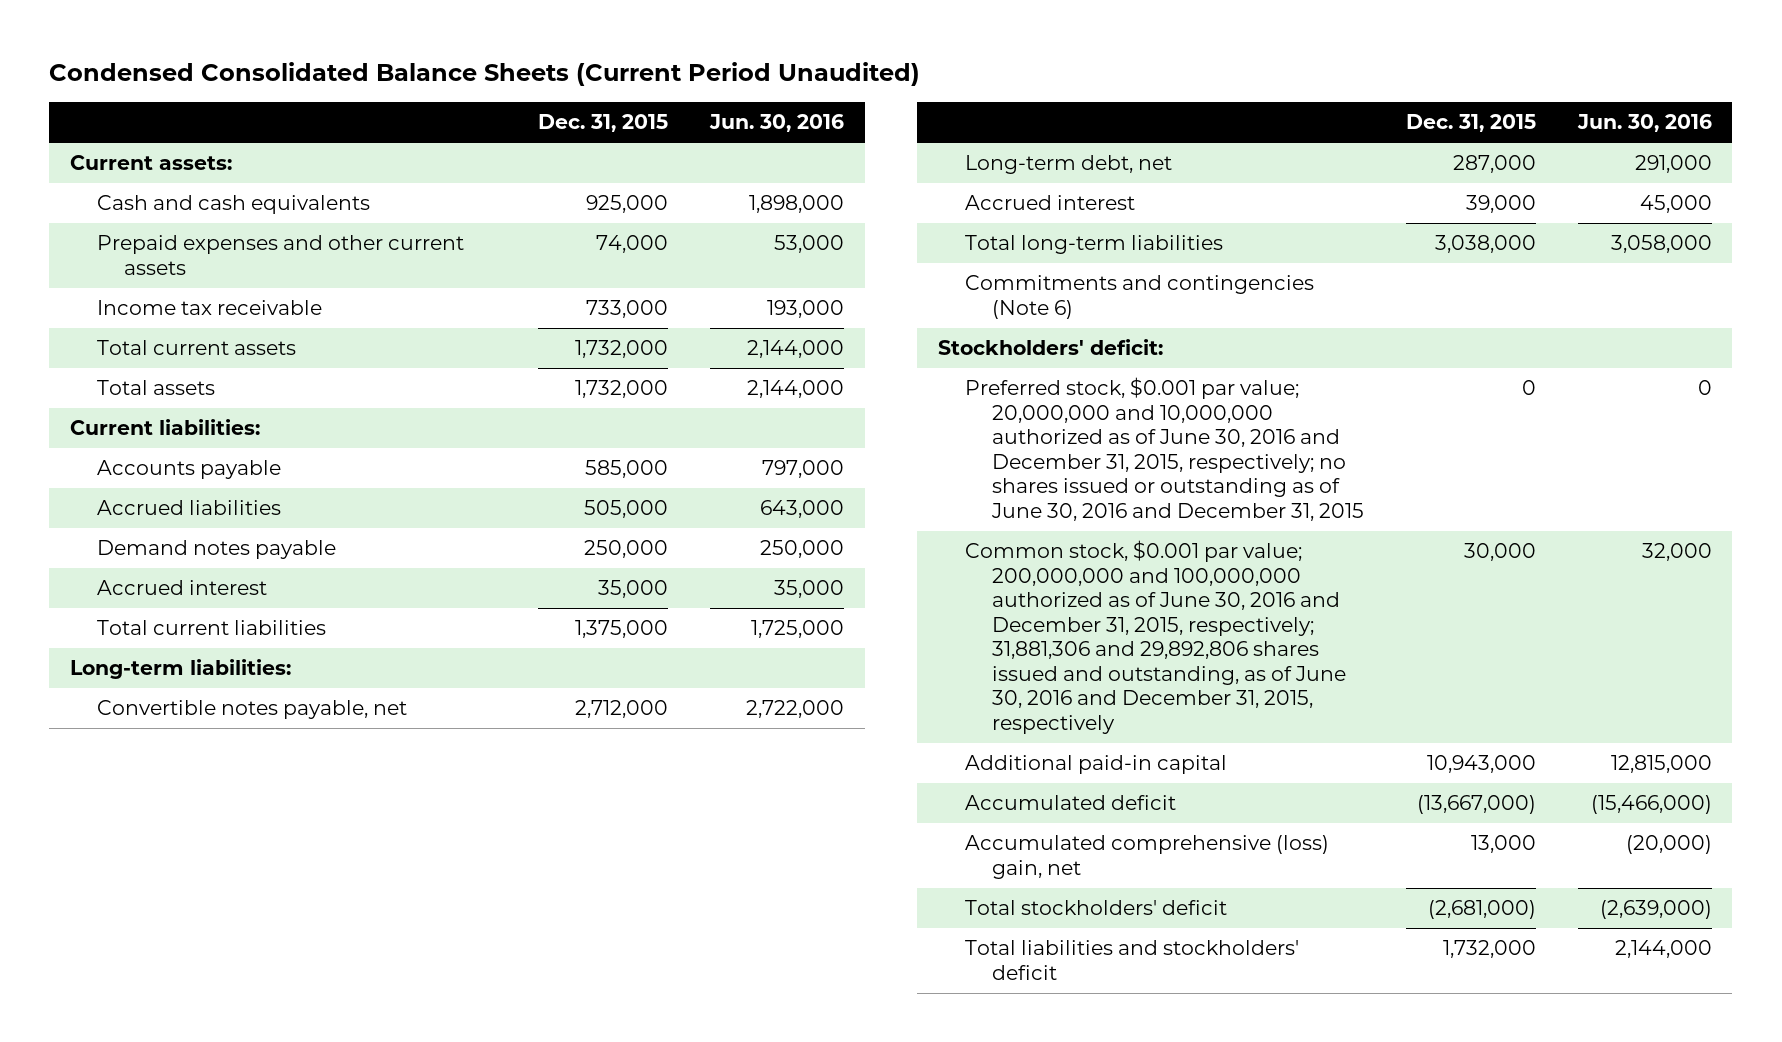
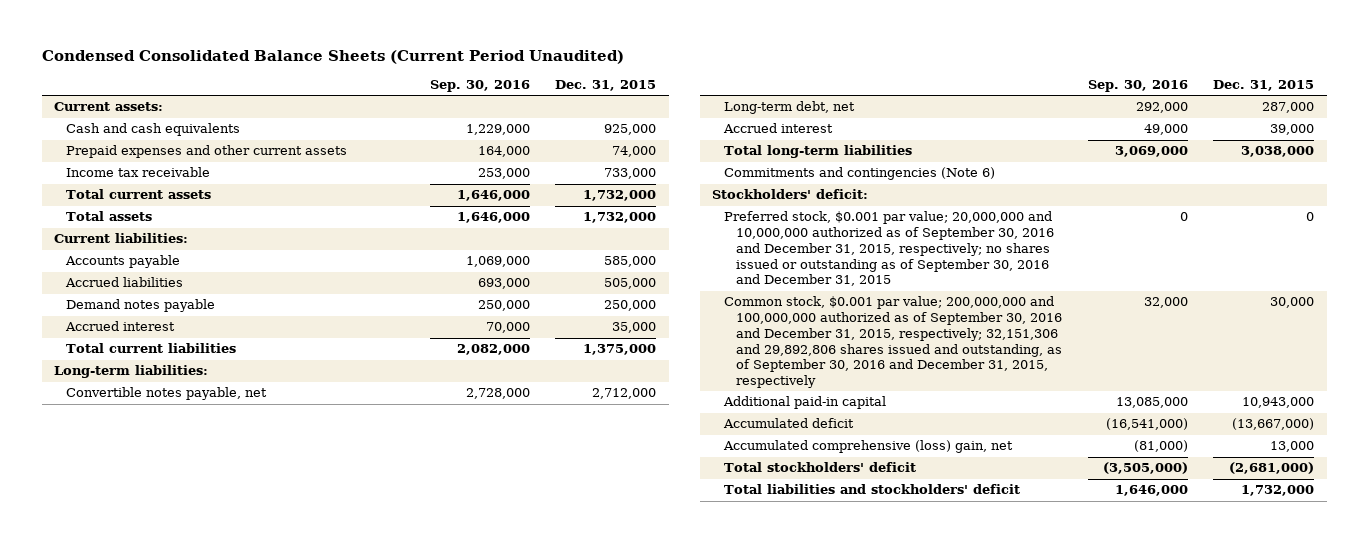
[709,114,845,133] Jun. 30, 2016 -> none
none -> [429,79,530,92] Sep. 30, 2016
[964,377,1364,521] Preferred stock, $0.001 par value; 20,000,000 and 10,000,000 authorized as of June 30, 2016 and December 31, 2015, respectively; no shares issued or outstanding as of June 30, 2016 and December 31, 2015 -> [724,211,1055,287] Preferred stock, $0.001 par value; 20,000,000 and 10,000,000 authorized as of September 30, 2016 and December 31, 2015, respectively; no shares issued or outstanding as of September 30, 2016 and December 31, 2015
[964,540,1346,734] Common stock, $0.001 par value; 200,000,000 and 100,000,000 authorized as of June 30, 2016 and December 31, 2015, respectively; 31,881,306 and 29,892,806 shares issued and outstanding, as of June 30, 2016 and December 31, 2015, respectively -> [724,296,1063,388] Common stock, $0.001 par value; 200,000,000 and 100,000,000 authorized as of September 30, 2016 and December 31, 2015, respectively; 32,151,306 and 29,892,806 shares issued and outstanding, as of September 30, 2016 and December 31, 2015, respectively

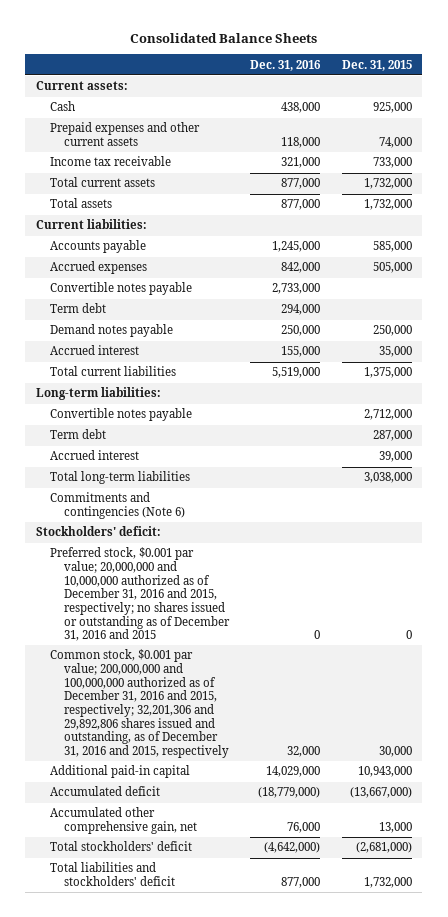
[41,49,624,64] Condensed Consolidated Balance Sheets (Current Period Unaudited) -> [129,32,317,43] Consolidated Balance Sheets
[429,79,530,92] Sep. 30, 2016 -> none
none -> [250,59,322,71] Dec. 31, 2016
[66,123,241,137] Cash and cash equivalents -> [49,101,75,112] Cash
[65,277,184,288] Accrued liabilities -> [49,261,147,275] Accrued expenses
none -> [49,282,192,296] Convertible notes payable
none -> [49,303,106,314] Term debt
[66,387,268,401] Convertible notes payable, net -> [49,408,192,422] Convertible notes payable
[724,101,856,115] Long-term debt, net -> [49,429,106,440] Term debt
[724,211,1055,287] Preferred stock, $0.001 par value; 20,000,000 and 10,000,000 authorized as of September 30, 2016 and December 31, 2015, respectively; no shares issued or outstanding as of September 30, 2016 and December 31, 2015 -> [49,547,230,642] Preferred stock, $0.001 par value; 20,000,000 and 10,000,000 authorized as of December 31, 2016 and 2015, respectively; no shares issued or outstanding as of December 31, 2016 and 2015
[724,296,1063,388] Common stock, $0.001 par value; 200,000,000 and 100,000,000 authorized as of September 30, 2016 and December 31, 2015, respectively; 32,151,306 and 29,892,806 shares issued and outstanding, as of September 30, 2016 and December 31, 2015, respectively -> [49,649,229,758] Common stock, $0.001 par value; 200,000,000 and 100,000,000 authorized as of December 31, 2016 and 2015, respectively; 32,201,306 and 29,892,806 shares issued and outstanding, as of December 31, 2016 and 2015, respectively
[723,440,1014,454] Accumulated comprehensive (loss) gain, net -> [49,807,197,835] Accumulated other comprehensive gain, net

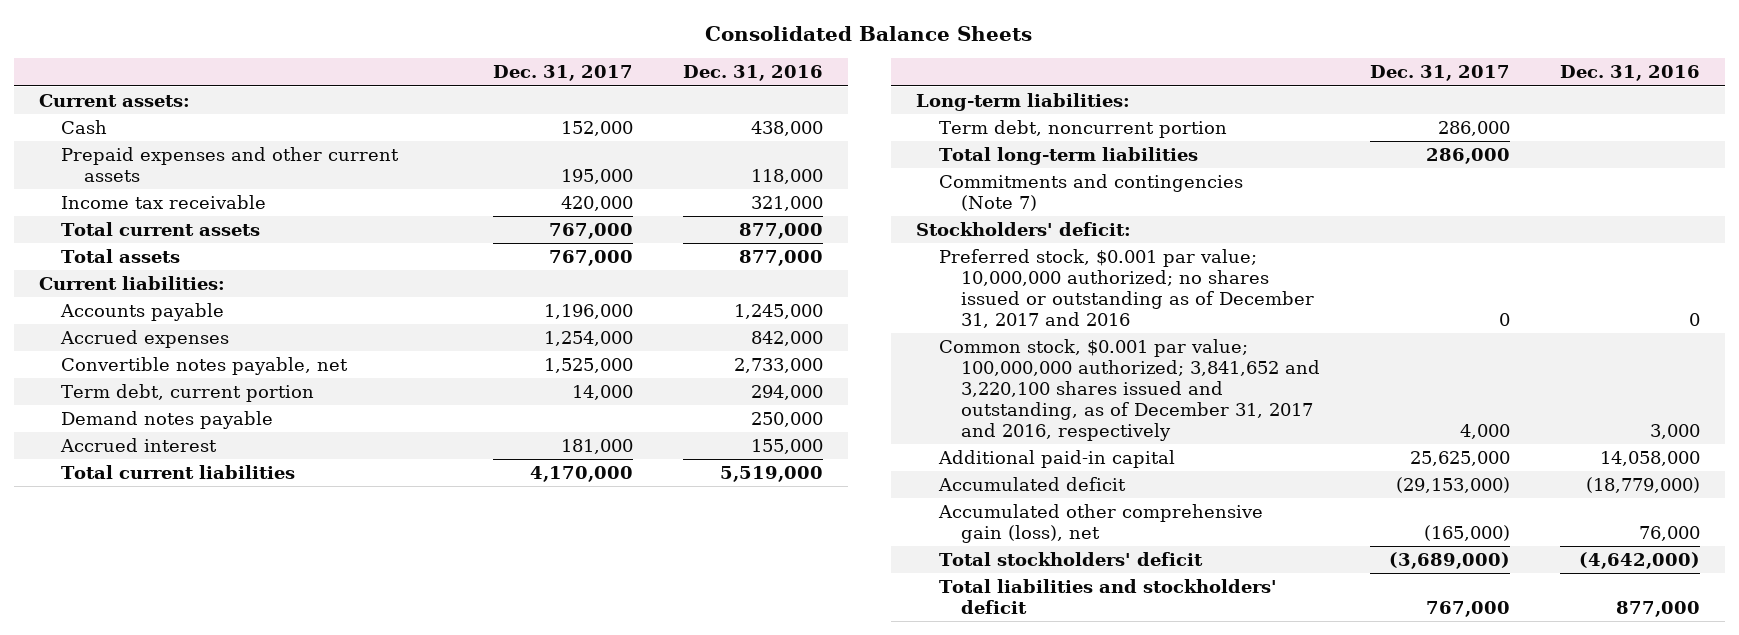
[341,59,412,71] Dec. 31, 2015 -> none
none -> [492,65,633,82] Dec. 31, 2017
[49,282,192,296] Convertible notes payable -> [61,356,349,375] Convertible notes payable, net
[49,303,106,314] Term debt -> [61,383,315,402] Term debt, current portion
[49,408,192,422] Convertible notes payable -> none
[49,450,139,461] Accrued interest -> none
[49,429,106,440] Term debt -> [938,119,1227,138] Term debt, noncurrent portion
[49,492,185,520] Commitments and contingencies (Note 6) -> [938,173,1243,211] Commitments and contingencies (Note 7)
[49,547,230,642] Preferred stock, $0.001 par value; 20,000,000 and 10,000,000 authorized as of December 31, 2016 and 2015, respectively; no shares issued or outstanding as of December 31, 2016 and 2015 -> [938,248,1315,328] Preferred stock, $0.001 par value; 10,000,000 authorized; no shares issued or outstanding as of December 31, 2017 and 2016
[49,649,229,758] Common stock, $0.001 par value; 200,000,000 and 100,000,000 authorized as of December 31, 2016 and 2015, respectively; 32,201,306 and 29,892,806 shares issued and outstanding, as of December 31, 2016 and 2015, respectively -> [938,338,1321,441] Common stock, $0.001 par value; 100,000,000 authorized; 3,841,652 and 3,220,100 shares issued and outstanding, as of December 31, 2017 and 2016, respectively
[287,745,321,757] 32,000 -> [1649,423,1700,439] 3,000
[266,766,321,778] 14,029,000 -> [1599,450,1700,466] 14,058,000
[49,807,197,835] Accumulated other comprehensive gain, net -> [937,503,1263,543] Accumulated other comprehensive gain (loss), net

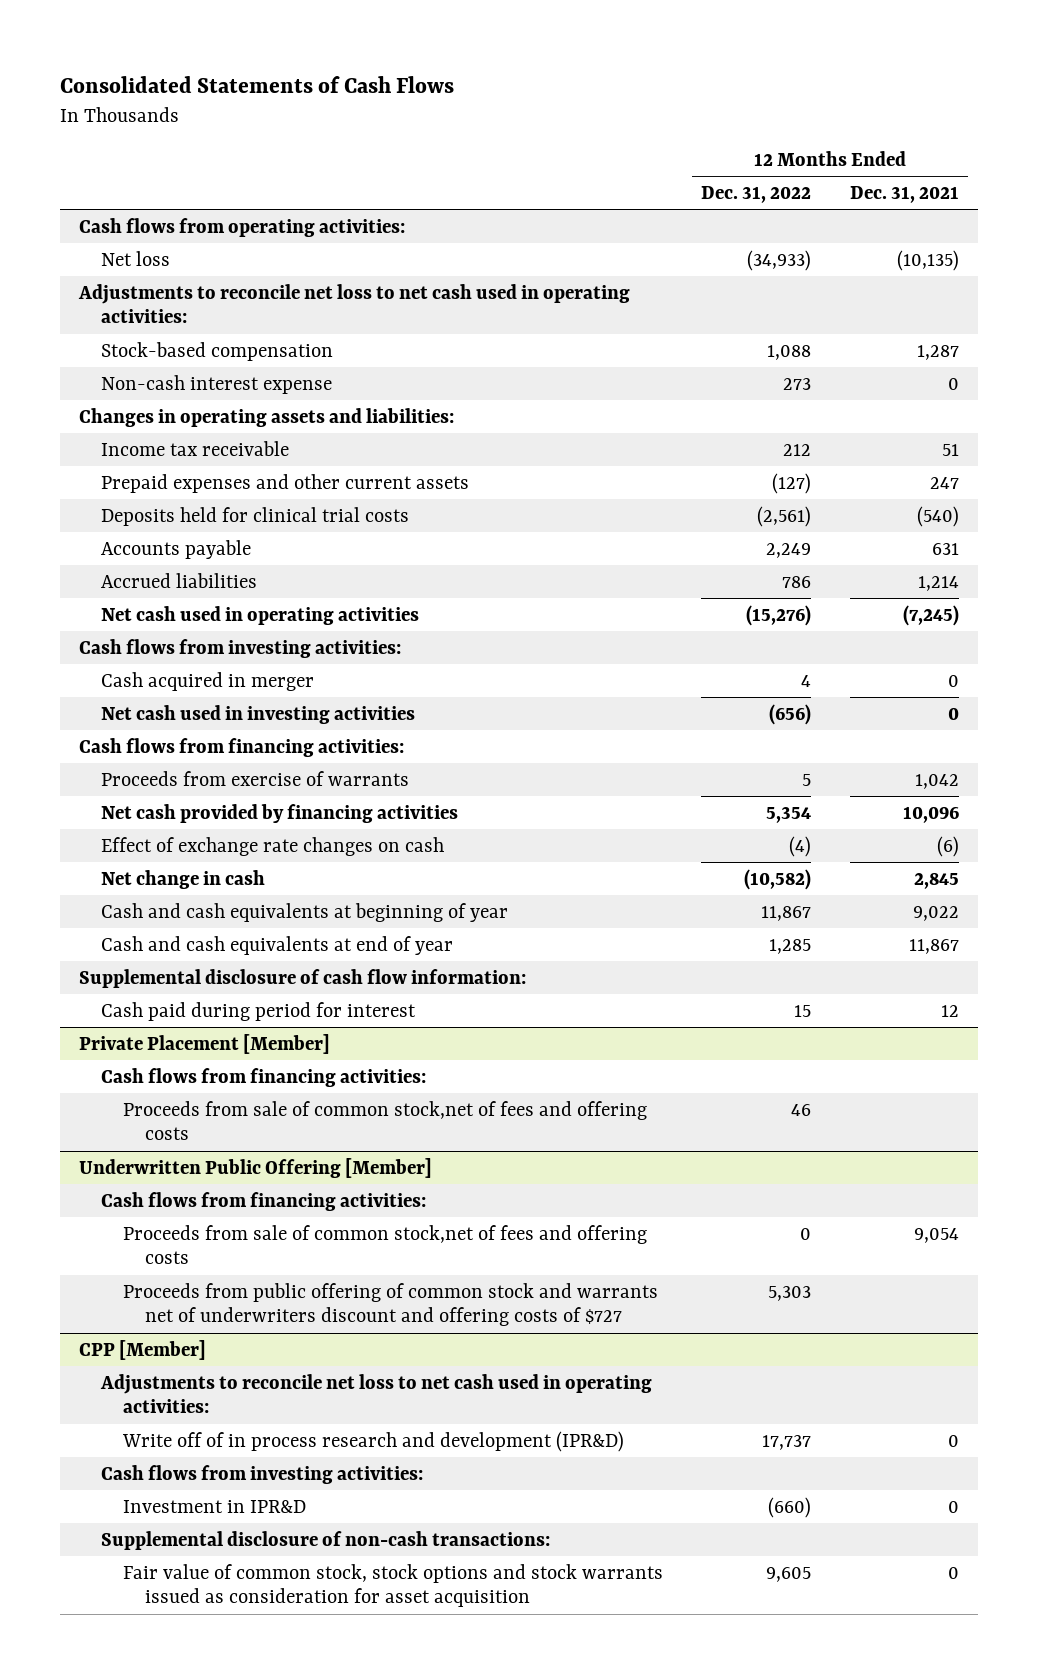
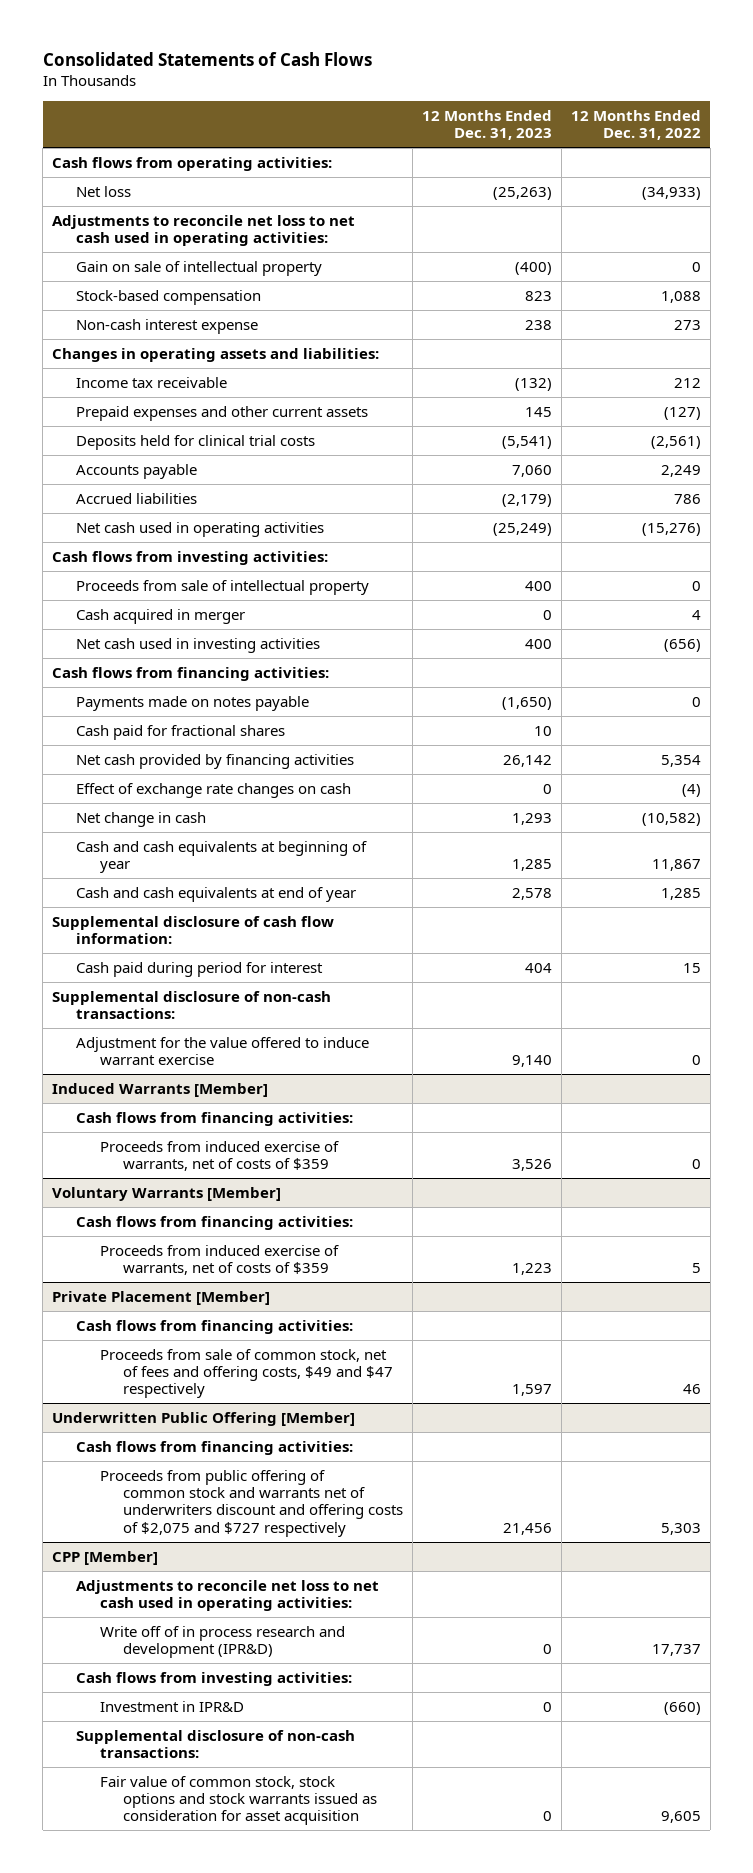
[849,185,959,203] Dec. 31, 2021 -> none
none -> [422,109,553,141] 12 Months Ended Dec. 31, 2023
none -> [75,260,322,276] Gain on sale of intellectual property
none -> [75,579,369,595] Proceeds from sale of intellectual property
[100,770,409,786] Proceeds from exercise of warrants -> none
none -> [75,695,309,711] Payments made on notes payable
none -> [75,724,285,740] Cash paid for fractional shares
none -> [52,990,332,1020] Supplemental disclosure of non-cash transactions:
none -> [75,1036,369,1066] Adjustment for the value offered to induce warrant exercise
none -> [52,1082,269,1097] Induced Warrants [Member]
none -> [75,1111,353,1126] Cash flows from financing activities:
none -> [99,1140,339,1172] Proceeds from induced exercise of warrants, net of costs of $359
none -> [52,1186,282,1201] Voluntary Warrants [Member]
none -> [75,1215,353,1230] Cash flows from financing activities:
none -> [99,1244,339,1276] Proceeds from induced exercise of warrants, net of costs of $359
[122,1100,647,1141] Proceeds from sale of common stock,net of fees and offering costs -> [99,1348,394,1399] Proceeds from sale of common stock, net of fees and offering costs, $49 and $47 respectively
[122,1224,647,1265] Proceeds from sale of common stock,net of fees and offering costs -> none
[122,1282,658,1327] Proceeds from public offering of common stock and warrants net of underwriters discount and offering costs of $727 -> [99,1469,404,1537] Proceeds from public offering of common stock and warrants net of underwriters discount and offering costs of $2,075 and $727 respectively

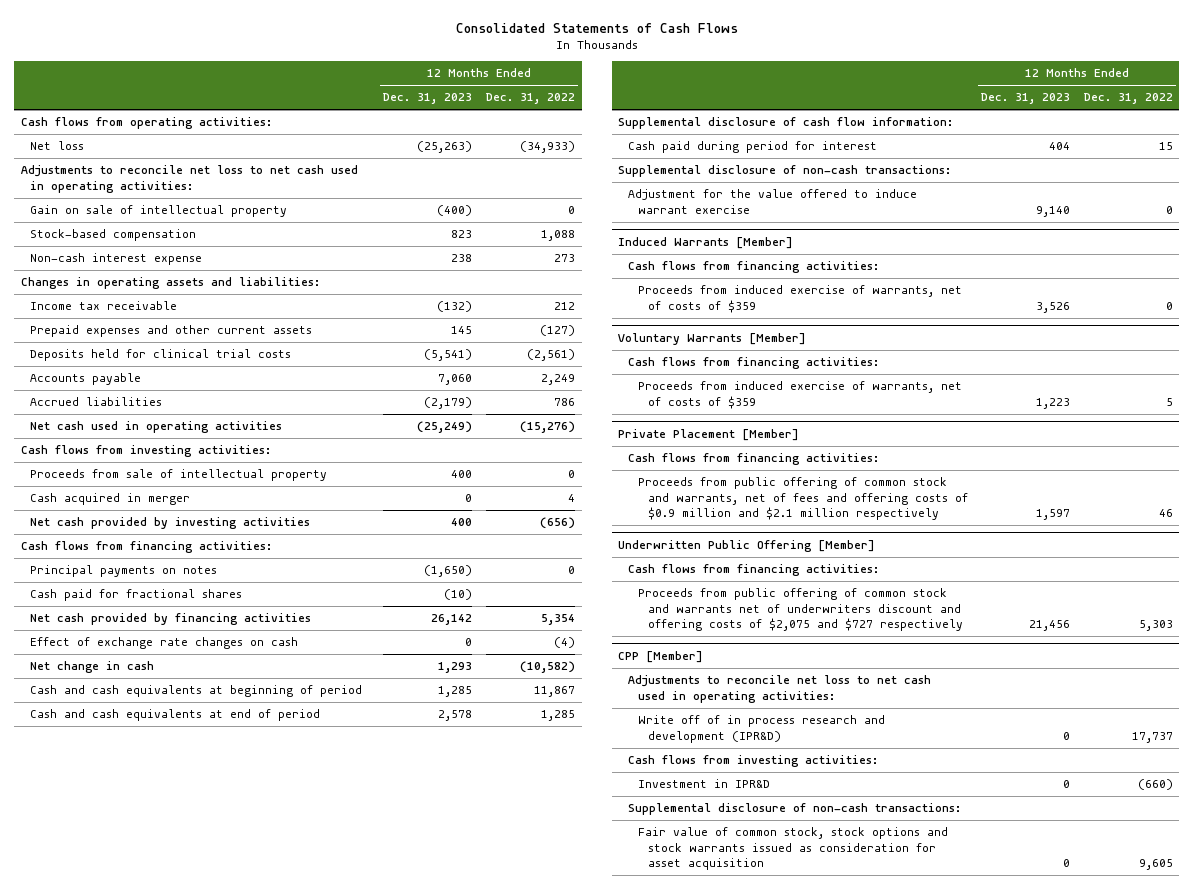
[75,637,320,653] Net cash used in investing activities -> [30,517,311,530] Net cash provided by investing activities
[75,695,309,711] Payments made on notes payable -> [30,565,218,578] Principal payments on notes
[534,725,553,736] 10 -> [444,589,473,601] (10)
[75,840,367,874] Cash and cash equivalents at beginning of year -> [30,685,363,698] Cash and cash equivalents at beginning of period
[75,886,356,902] Cash and cash equivalents at end of year -> [30,709,321,722] Cash and cash equivalents at end of period
[99,1348,394,1399] Proceeds from sale of common stock, net of fees and offering costs, $49 and $47 respectively -> [637,477,968,521] Proceeds from public offering of common stock and warrants, net of fees and offering costs of $0.9 million and $2.1 million respectively

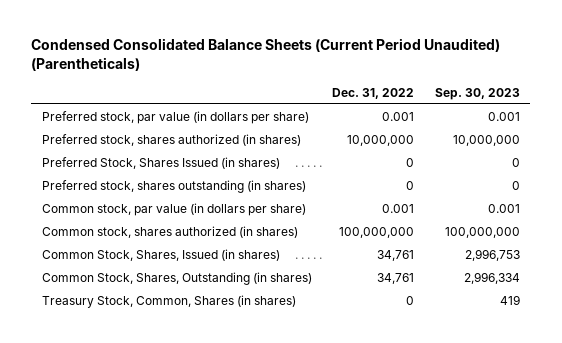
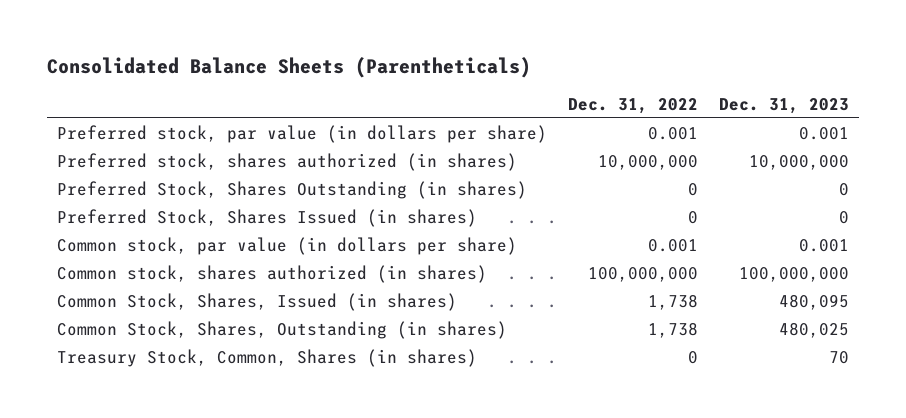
[31,38,501,71] Condensed Consolidated Balance Sheets (Current Period Unaudited) (Parentheticals) -> [46,56,531,78] Consolidated Balance Sheets (Parentheticals)
[435,87,521,100] Sep. 30, 2023 -> none
none -> [718,97,849,114] Dec. 31, 2023
none -> [57,180,528,199] Preferred Stock, Shares Outstanding (in shares)
[41,179,306,193] Preferred stock, shares outstanding (in shares) -> none
[377,249,415,261] 34,761 -> [647,293,698,310] 1,738
[377,272,415,284] 34,761 -> [647,321,698,338] 1,738

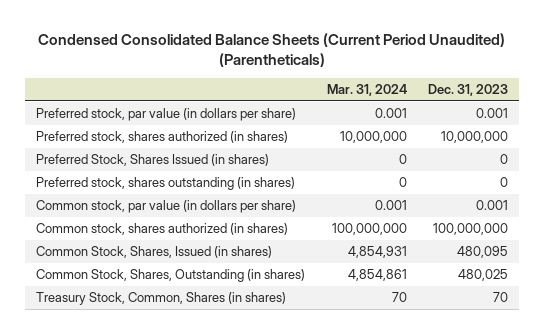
[46,56,531,78] Consolidated Balance Sheets (Parentheticals) -> [38,33,506,68] Condensed Consolidated Balance Sheets (Current Period Unaudited) (Parentheticals)
[567,97,698,114] Dec. 31, 2022 -> none
none -> [326,83,407,96] Mar. 31, 2024
[57,180,528,199] Preferred Stock, Shares Outstanding (in shares) -> none
none -> [36,176,296,190] Preferred stock, shares outstanding (in shares)

